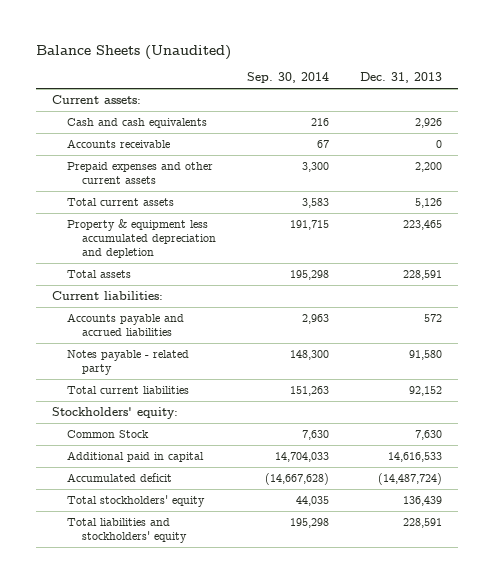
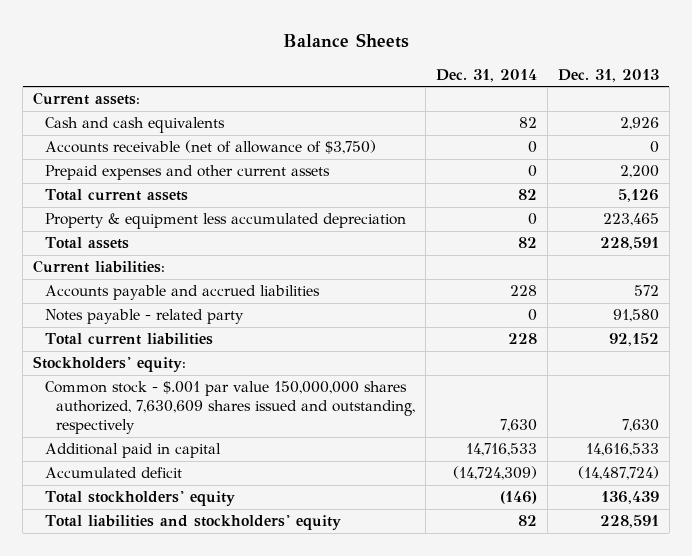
[36,44,232,60] Balance Sheets (Unaudited) -> [282,32,409,48] Balance Sheets
[246,72,329,84] Sep. 30, 2014 -> none
none -> [435,68,537,82] Dec. 31, 2014
[66,139,170,149] Accounts receivable -> [44,140,376,155] Accounts receivable (net of allowance of $3,750)
[66,219,216,259] Property & equipment less accumulated depreciation and depletion -> [44,213,406,230] Property & equipment less accumulated depreciation
[66,430,149,439] Common Stock -> [44,381,416,435] Common stock - $.001 par value 150,000,000 shares authorized, 7,630,609 shares issued and outstanding, respectively

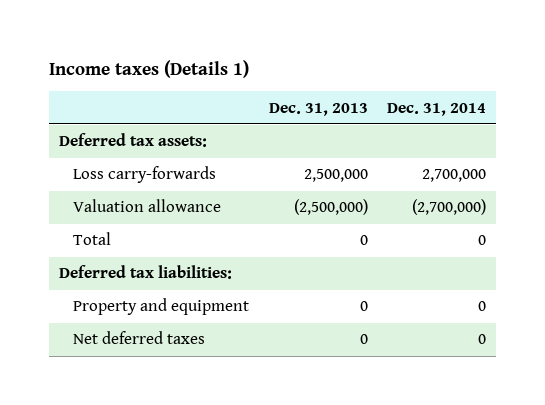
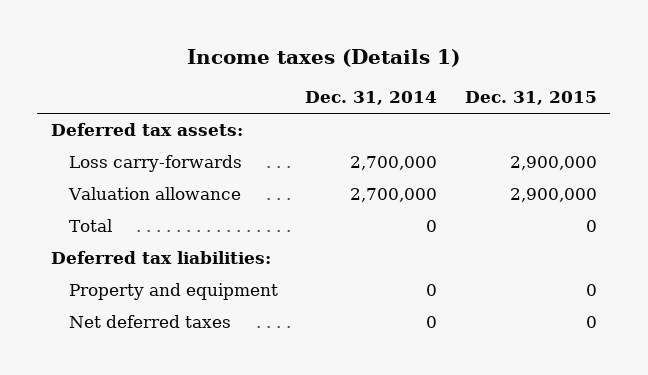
[268,102,368,116] Dec. 31, 2013 -> none
none -> [464,91,597,106] Dec. 31, 2015
[412,199,487,216] (2,700,000) -> [350,188,438,203] 2,700,000

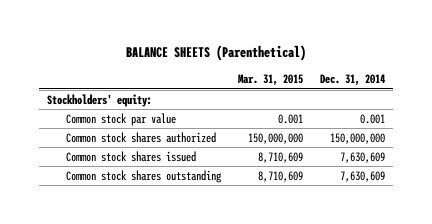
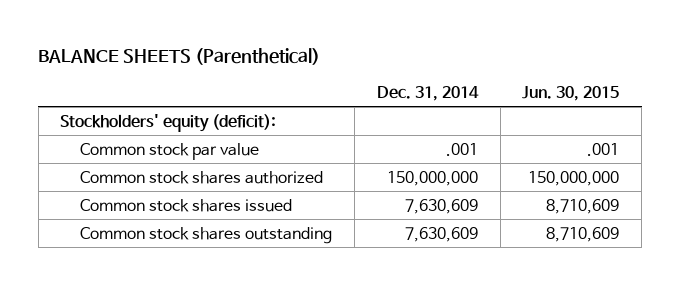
[237,74,303,87] Mar. 31, 2015 -> none
none -> [522,85,620,101] Jun. 30, 2015
[47,93,153,107] Stockholders' equity: -> [60,113,277,132] Stockholders' equity (deficit):
[359,113,385,124] 0.001 -> [445,142,478,156] .001

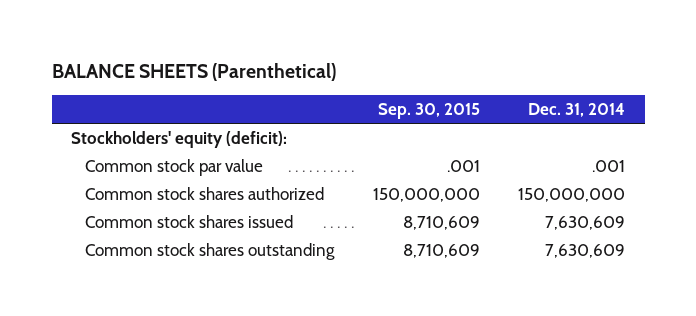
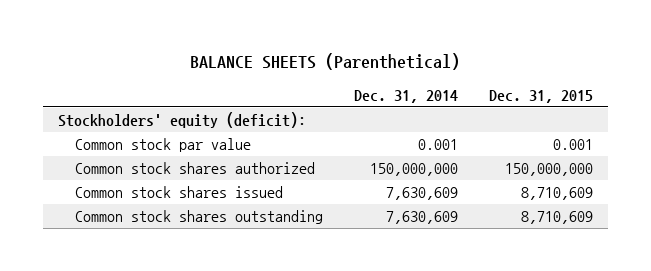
[377,103,480,120] Sep. 30, 2015 -> none
none -> [488,89,593,103] Dec. 31, 2015
[592,160,626,173] .001 -> [417,138,458,150] 0.001

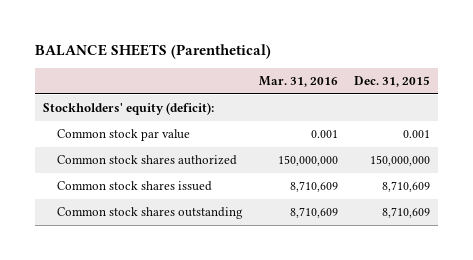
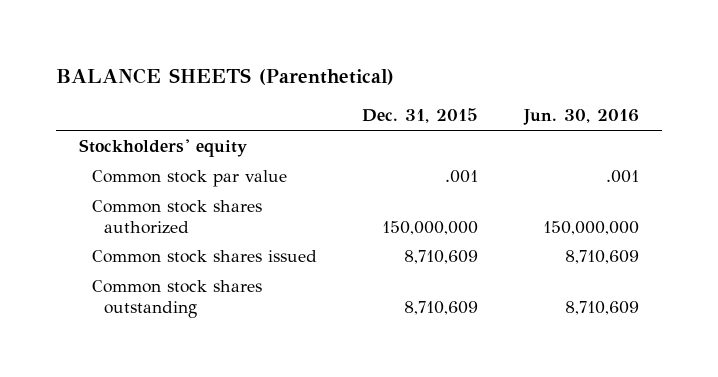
[258,76,338,88] Mar. 31, 2016 -> none
none -> [523,109,640,126] Jun. 30, 2016
[43,102,215,116] Stockholders' equity (deficit): -> [79,138,248,157] Stockholders' equity
[402,130,430,139] 0.001 -> [445,169,479,183] .001

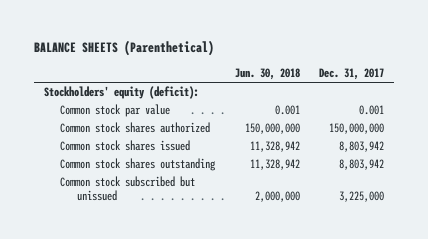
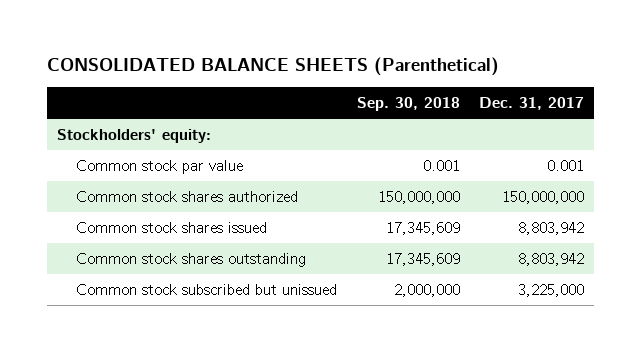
[33,40,214,57] BALANCE SHEETS (Parenthetical) -> [47,57,500,77] CONSOLIDATED BALANCE SHEETS (Parenthetical)
[234,68,300,81] Jun. 30, 2018 -> none
none -> [356,97,460,112] Sep. 30, 2018
[43,86,199,100] Stockholders' equity (deficit): -> [57,128,212,143] Stockholders' equity:

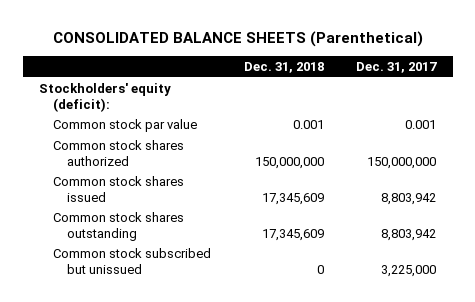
[356,97,460,112] Sep. 30, 2018 -> none
none -> [243,62,324,74] Dec. 31, 2018
[57,128,212,143] Stockholders' equity: -> [38,83,171,112] Stockholders' equity (deficit):

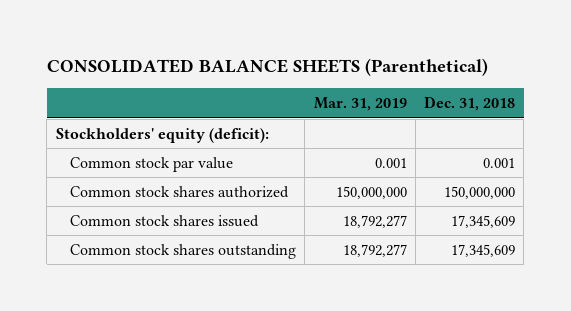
[356,62,438,74] Dec. 31, 2017 -> none
none -> [313,97,407,112] Mar. 31, 2019
[52,248,211,274] Common stock subscribed but unissued -> none

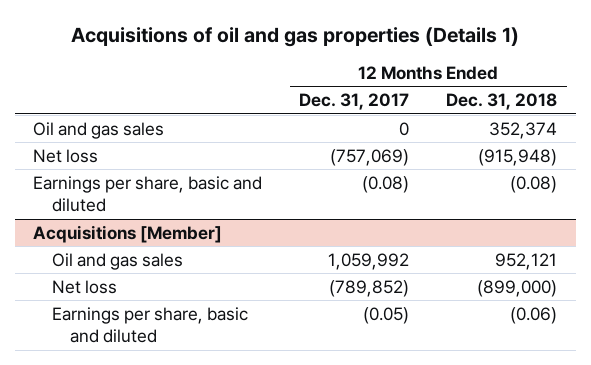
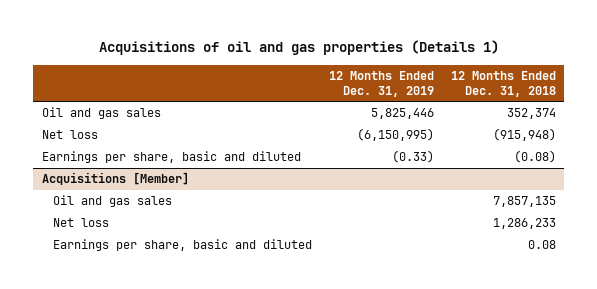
[299,93,410,111] Dec. 31, 2017 -> none
none -> [328,70,434,98] 12 Months Ended Dec. 31, 2019
[495,252,558,270] 952,121 -> [492,196,556,208] 7,857,135
[477,279,558,297] (899,000) -> [492,218,556,230] 1,286,233
[510,306,558,324] (0.06) -> [527,240,556,250] 0.08

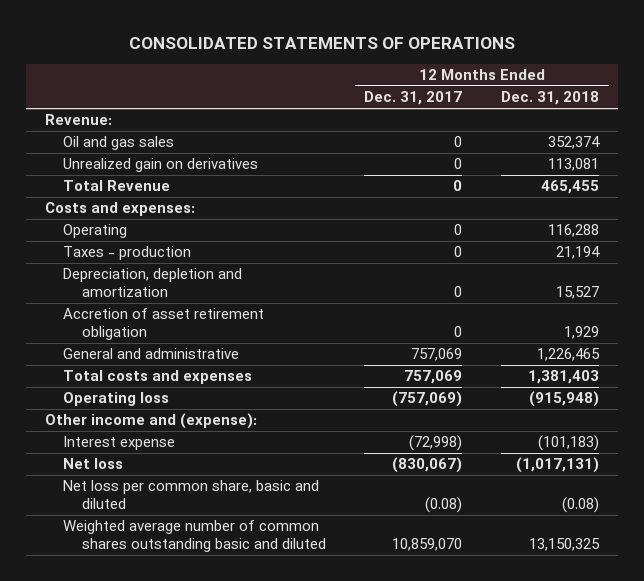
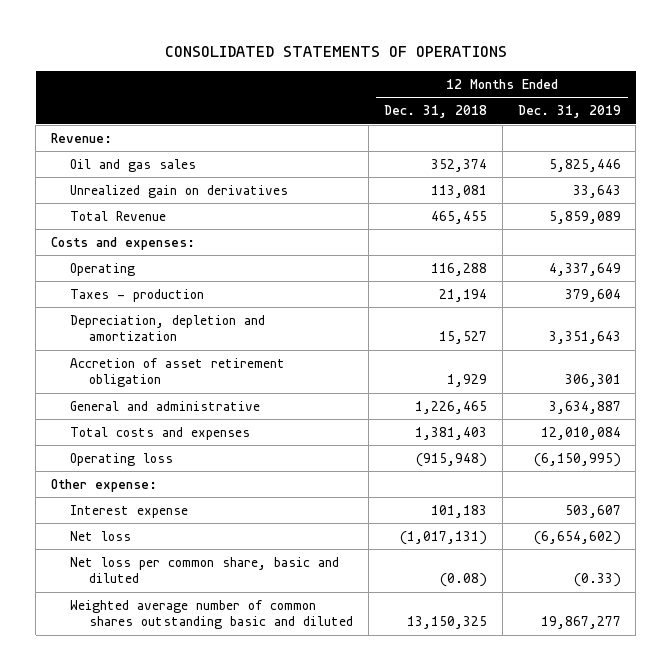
[364,91,463,106] Dec. 31, 2017 -> none
none -> [517,105,621,119] Dec. 31, 2019
[44,413,257,430] Other income and (expense): -> [50,478,157,492] Other expense:
[538,435,600,452] (101,183) -> [431,504,488,518] 101,183

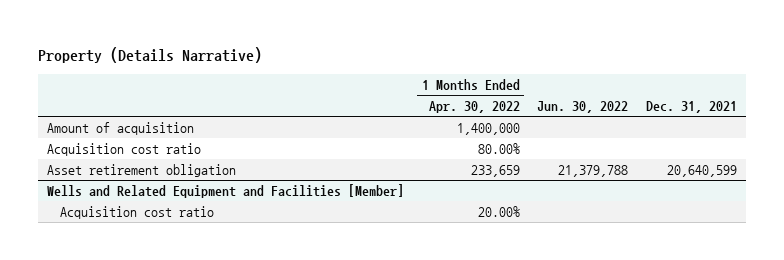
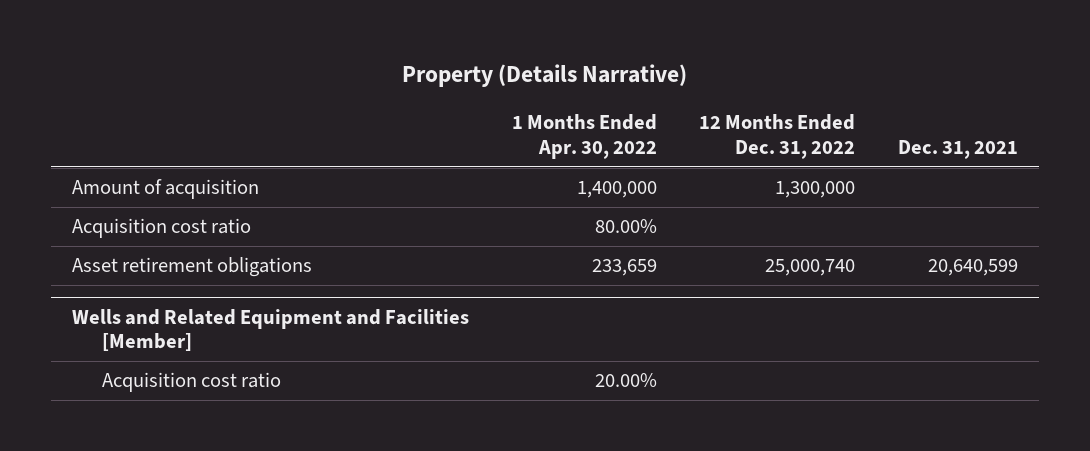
[537,101,629,114] Jun. 30, 2022 -> none
none -> [699,114,856,159] 12 Months Ended Dec. 31, 2022
[46,164,236,178] Asset retirement obligation -> [72,257,313,278] Asset retirement obligations

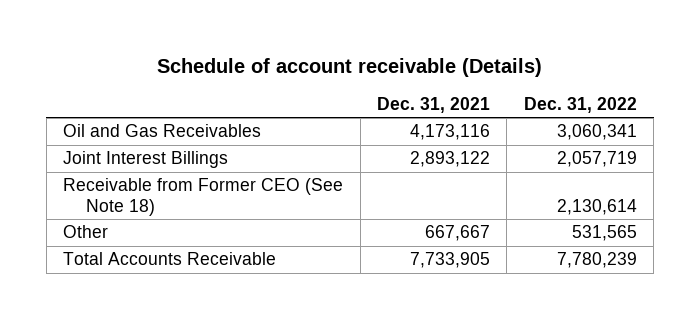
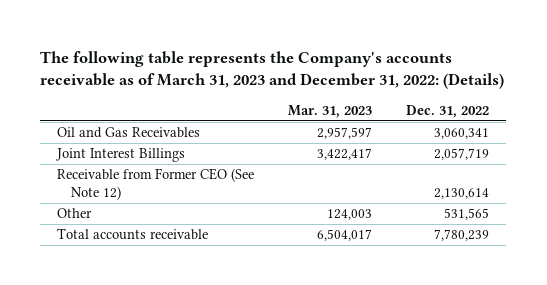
[156,58,542,78] Schedule of account receivable (Details) -> [40,50,505,90] The following table represents the Company's accounts receivable as of March 31, 2023 and December 31, 2022: (Details)
[376,97,490,114] Dec. 31, 2021 -> none
none -> [288,104,373,118] Mar. 31, 2023
[63,178,344,217] Receivable from Former CEO (See Note 18) -> [57,168,255,201] Receivable from Former CEO (See Note 12)
[63,252,277,266] Total Accounts Receivable -> [57,228,209,241] Total accounts receivable

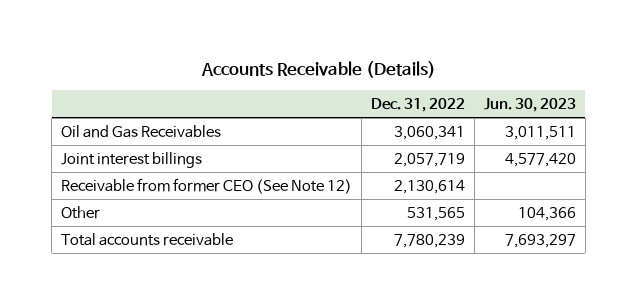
[40,50,505,90] The following table represents the Company's accounts receivable as of March 31, 2023 and December 31, 2022: (Details) -> [200,61,436,79] Accounts Receivable (Details)
[288,104,373,118] Mar. 31, 2023 -> none
none -> [483,97,576,112] Jun. 30, 2023
[56,148,186,163] Joint Interest Billings -> [61,151,203,168] Joint interest billings
[57,168,255,201] Receivable from Former CEO (See Note 12) -> [61,177,353,194] Receivable from former CEO (See Note 12)

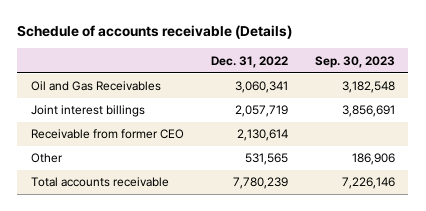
[200,61,436,79] Accounts Receivable (Details) -> [17,25,293,40] Schedule of accounts receivable (Details)
[483,97,576,112] Jun. 30, 2023 -> none
none -> [314,55,395,68] Sep. 30, 2023
[61,177,353,194] Receivable from former CEO (See Note 12) -> [30,129,184,140] Receivable from former CEO

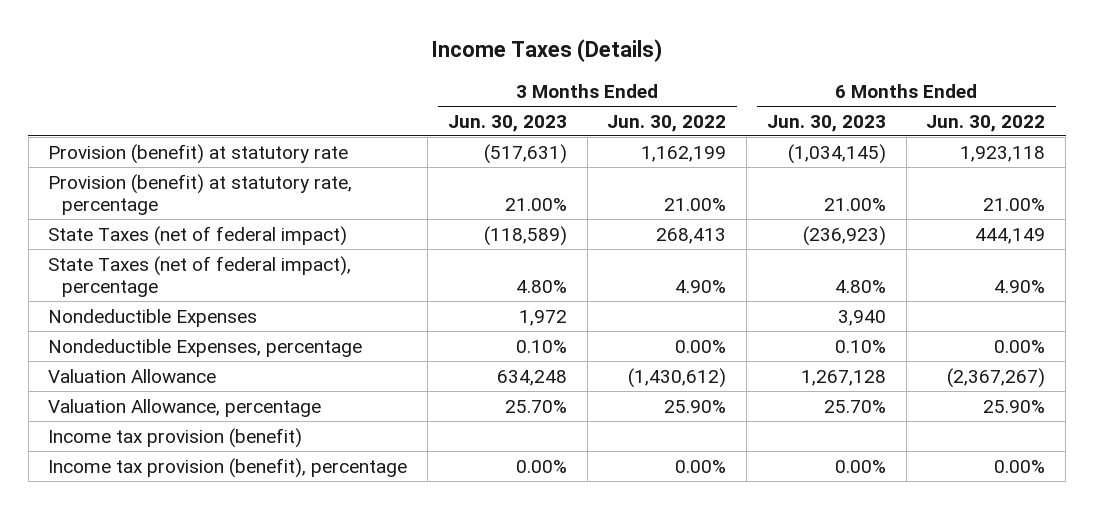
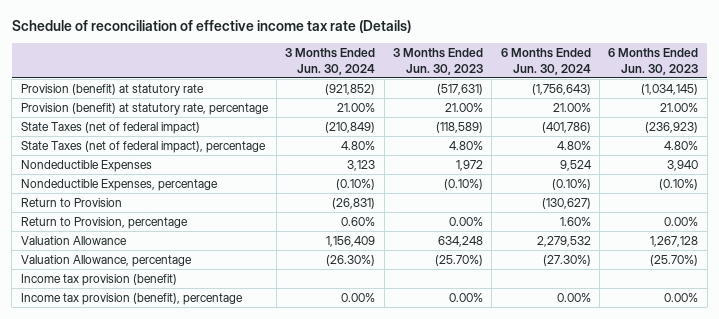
[430,39,662,63] Income Taxes (Details) -> [11,19,411,33] Schedule of reconciliation of effective income tax rate (Details)
[607,114,727,132] Jun. 30, 2022 -> none
[926,114,1046,132] Jun. 30, 2022 -> none
none -> [285,48,376,75] 3 Months Ended Jun. 30, 2024
none -> [500,48,591,75] 6 Months Ended Jun. 30, 2024
[515,339,567,353] 0.10% -> [443,179,483,191] (0.10%)
[834,339,886,353] 0.10% -> [659,179,699,191] (0.10%)
none -> [20,198,122,208] Return to Provision
none -> [20,217,188,230] Return to Provision, percentage
[504,399,567,413] 25.70% -> [434,255,483,267] (25.70%)
[823,399,886,413] 25.70% -> [650,255,699,267] (25.70%)

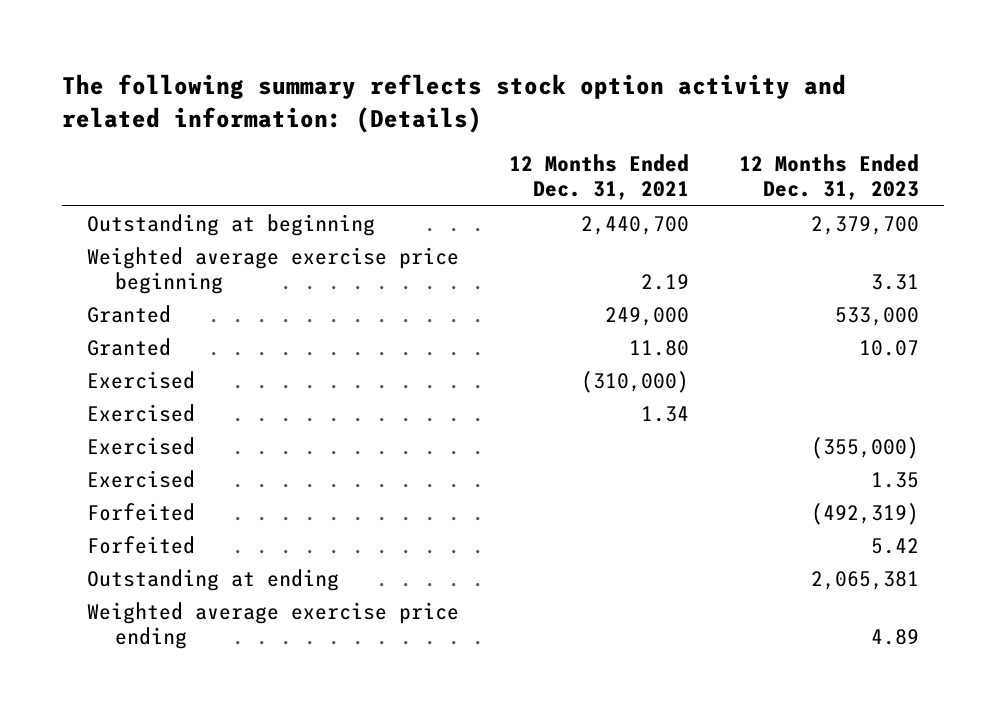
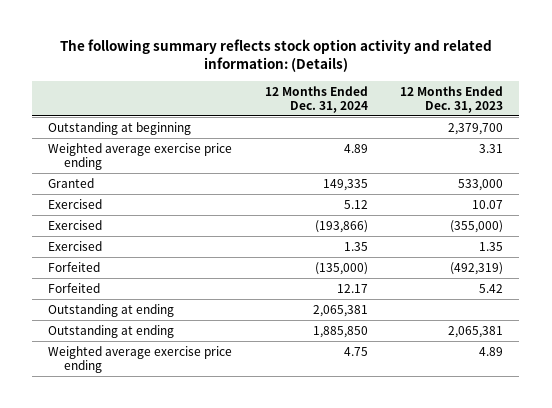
[509,154,690,201] 12 Months Ended Dec. 31, 2021 -> none
none -> [264,85,368,113] 12 Months Ended Dec. 31, 2024
[86,247,459,294] Weighted average exercise price beginning -> [48,142,233,170] Weighted average exercise price ending
[86,371,195,390] Exercised -> none
[86,404,195,423] Exercised -> none
[86,338,171,357] Granted -> [48,198,103,209] Exercised
none -> [48,303,175,317] Outstanding at ending

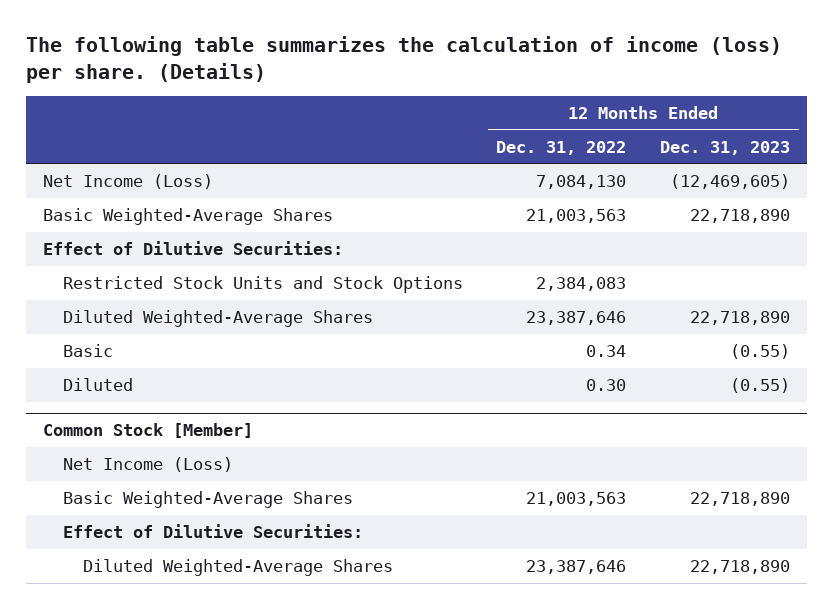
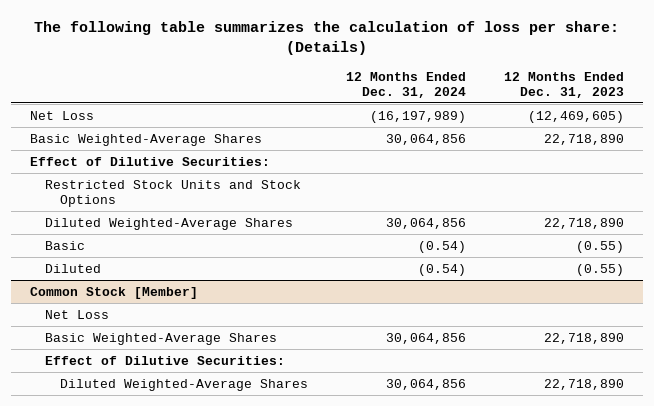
[25,36,782,83] The following table summarizes the calculation of income (loss) per share. (Details) -> [34,20,620,55] The following table summarizes the calculation of loss per share: (Details)
[496,140,627,155] Dec. 31, 2022 -> none
none -> [345,71,466,98] 12 Months Ended Dec. 31, 2024
[42,174,213,190] Net Income (Loss) -> [30,110,95,120] Net Loss
[62,457,233,473] Net Income (Loss) -> [45,309,110,319] Net Loss

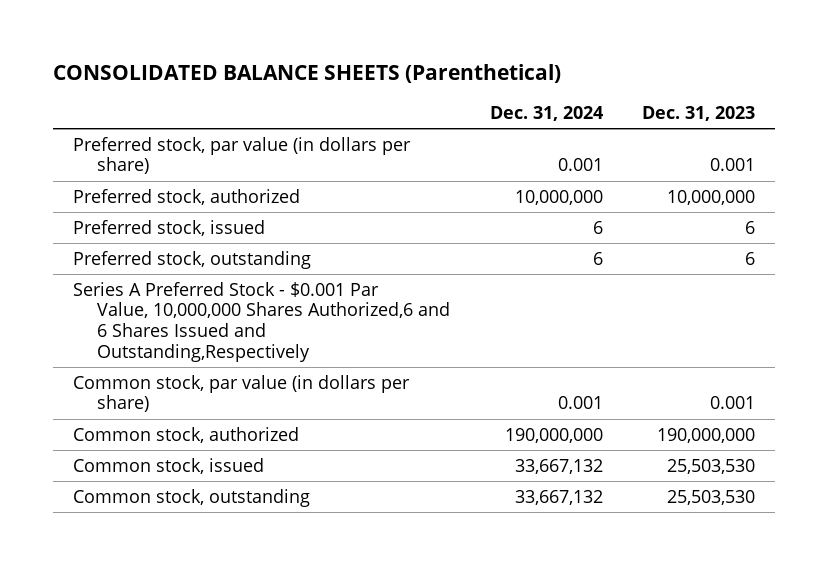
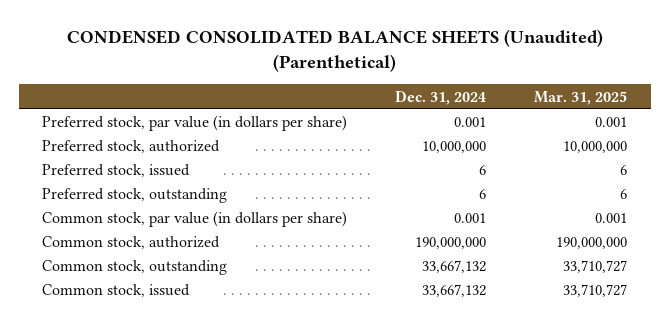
[52,64,561,84] CONSOLIDATED BALANCE SHEETS (Parenthetical) -> [66,29,603,73] CONDENSED CONSOLIDATED BALANCE SHEETS (Unaudited) (Parenthetical)
[642,106,756,122] Dec. 31, 2023 -> none
none -> [533,90,627,105] Mar. 31, 2025
[72,281,450,363] Series A Preferred Stock - $0.001 Par Value, 10,000,000 Shares Authorized,6 and 6 Shares Issued and Outstanding,Respectively -> none
[72,457,264,474] Common stock, issued -> [42,284,191,298] Common stock, issued

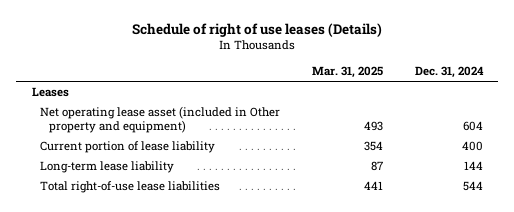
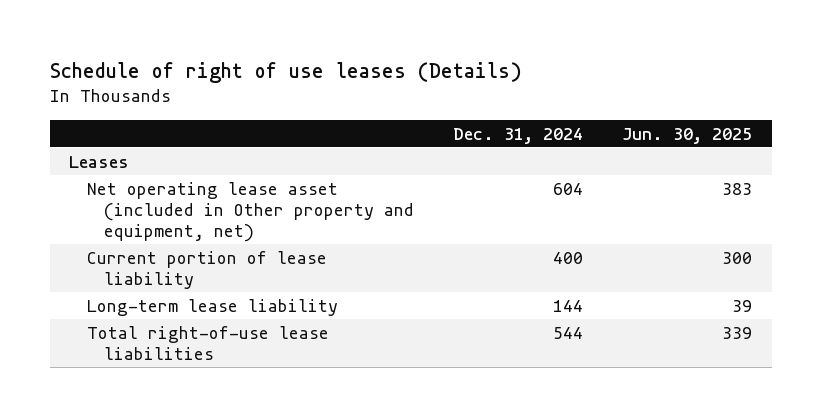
[311,66,383,79] Mar. 31, 2025 -> none
none -> [622,127,753,144] Jun. 30, 2025
[40,106,281,133] Net operating lease asset (included in Other property and equipment) -> [86,181,414,242] Net operating lease asset (included in Other property and equipment, net)

